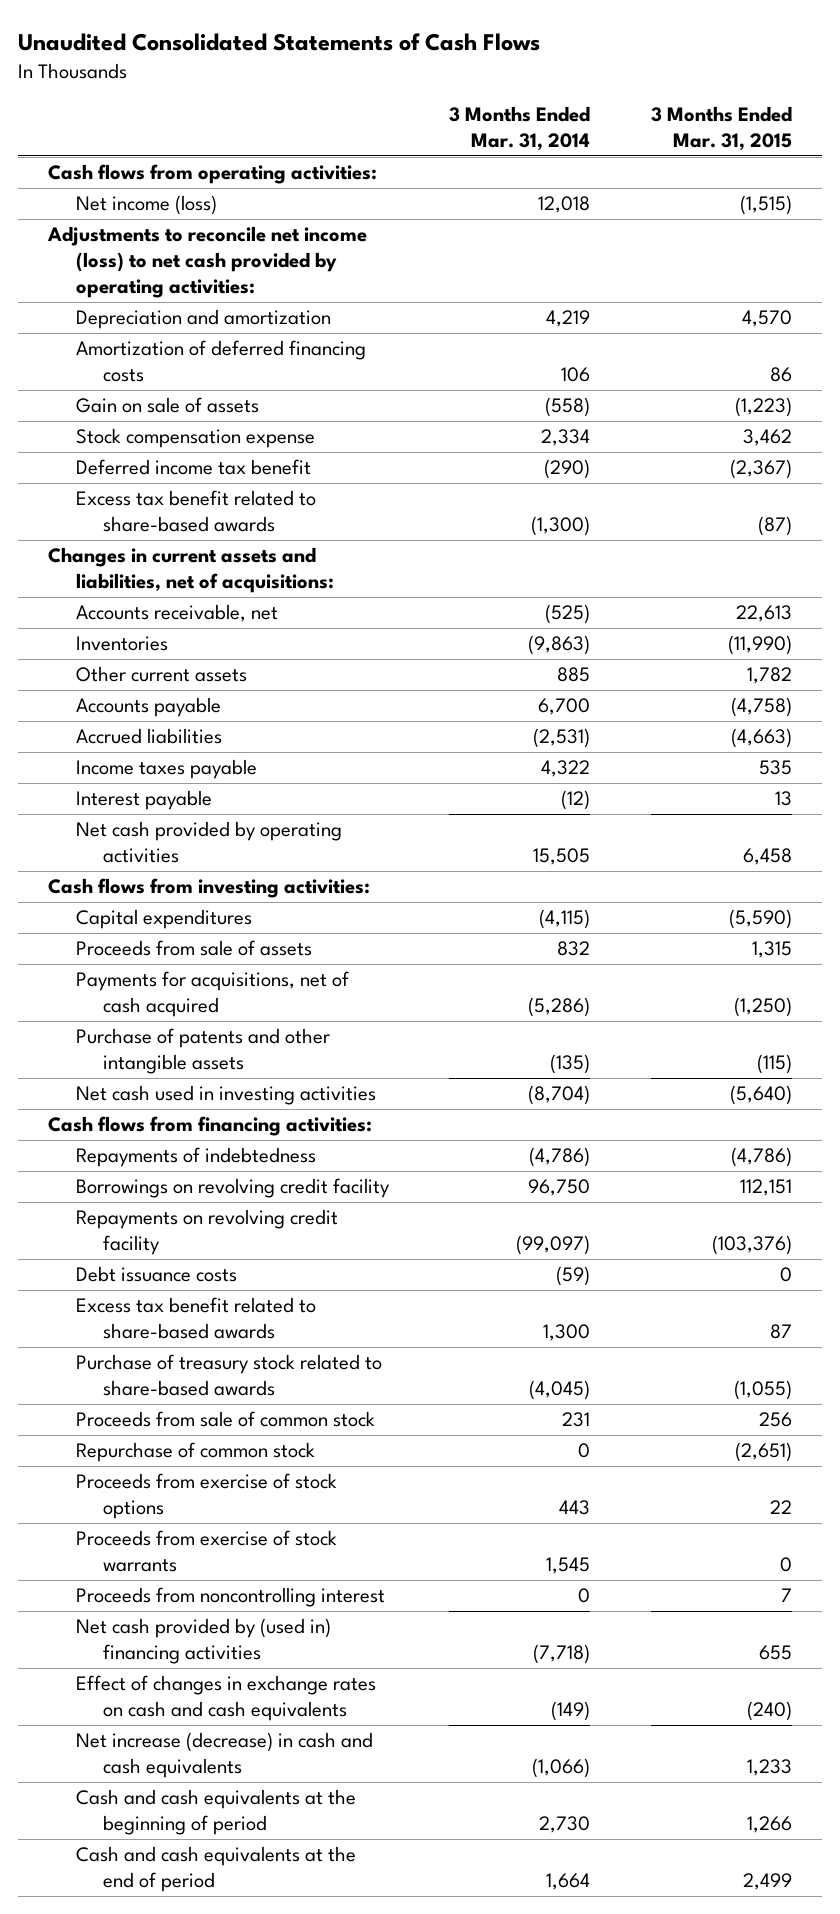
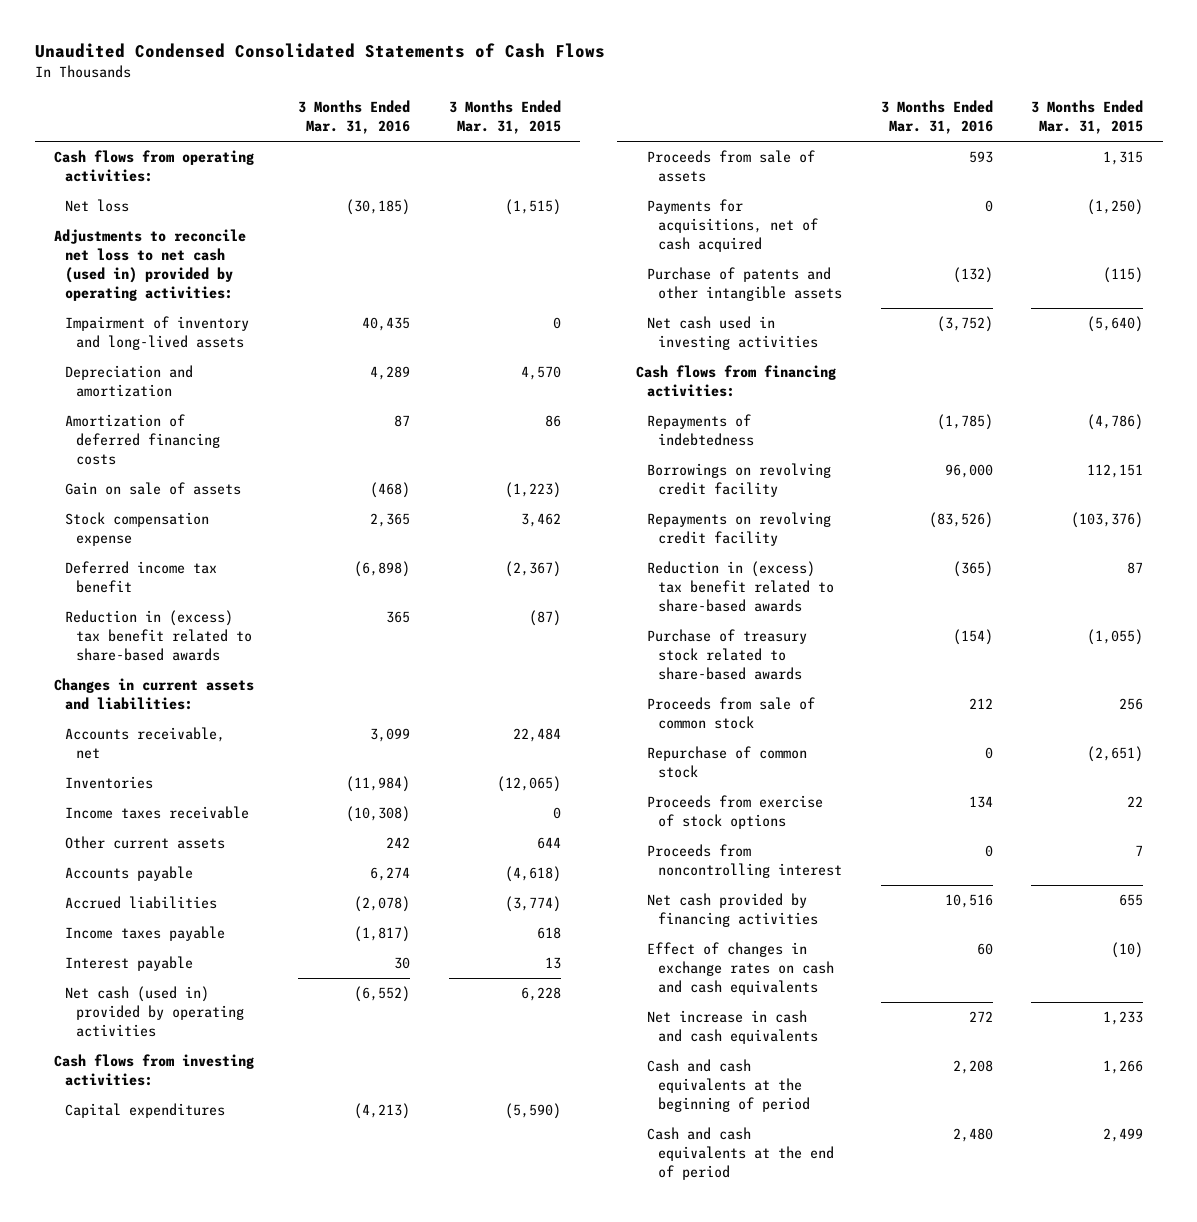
[18,33,541,52] Unaudited Consolidated Statements of Cash Flows -> [34,43,605,59] Unaudited Condensed Consolidated Statements of Cash Flows
[449,106,591,152] 3 Months Ended Mar. 31, 2014 -> none
none -> [298,100,411,135] 3 Months Ended Mar. 31, 2016
[75,195,217,216] Net income (loss) -> [64,199,129,213] Net loss
[47,226,368,299] Adjustments to reconcile net income (loss) to net cash provided by operating activities: -> [54,229,247,302] Adjustments to reconcile net loss to net cash (used in) provided by operating activities:
none -> [64,316,249,351] Impairment of inventory and long-lived assets
[75,490,316,533] Excess tax benefit related to share-based awards -> [64,610,252,662] Reduction in (excess) tax benefit related to share-based awards
[48,547,334,594] Changes in current assets and liabilities, net of acquisitions: -> [54,678,255,711] Changes in current assets and liabilities:
[735,605,792,623] 22,613 -> [513,728,562,743] 22,484
[727,635,792,656] (11,990) -> [497,776,562,793] (12,065)
none -> [64,806,249,820] Income taxes receivable
[746,667,792,685] 1,782 -> [537,837,562,850] 644
[730,697,792,718] (4,758) -> [505,866,562,883] (4,618)
[730,728,792,749] (4,663) -> [505,896,562,913] (3,774)
[758,760,792,776] 535 -> [537,927,562,940] 618
[75,821,342,864] Net cash provided by operating activities -> [64,986,244,1038] Net cash (used in) provided by operating activities
[742,848,792,866] 6,458 -> [521,987,562,1002] 6,228
[75,1266,237,1283] Debt issuance costs -> none
[75,1297,316,1340] Excess tax benefit related to share-based awards -> [647,561,834,613] Reduction in (excess) tax benefit related to share-based awards
[75,1530,337,1573] Proceeds from exercise of stock warrants -> none
[75,1618,331,1665] Net cash provided by (used in) financing activities -> [647,893,818,928] Net cash provided by financing activities
[746,1701,792,1722] (240) -> [1111,942,1144,959] (10)
[75,1732,373,1779] Net increase (decrease) in cash and cash equivalents -> [647,1010,818,1045] Net increase in cash and cash equivalents

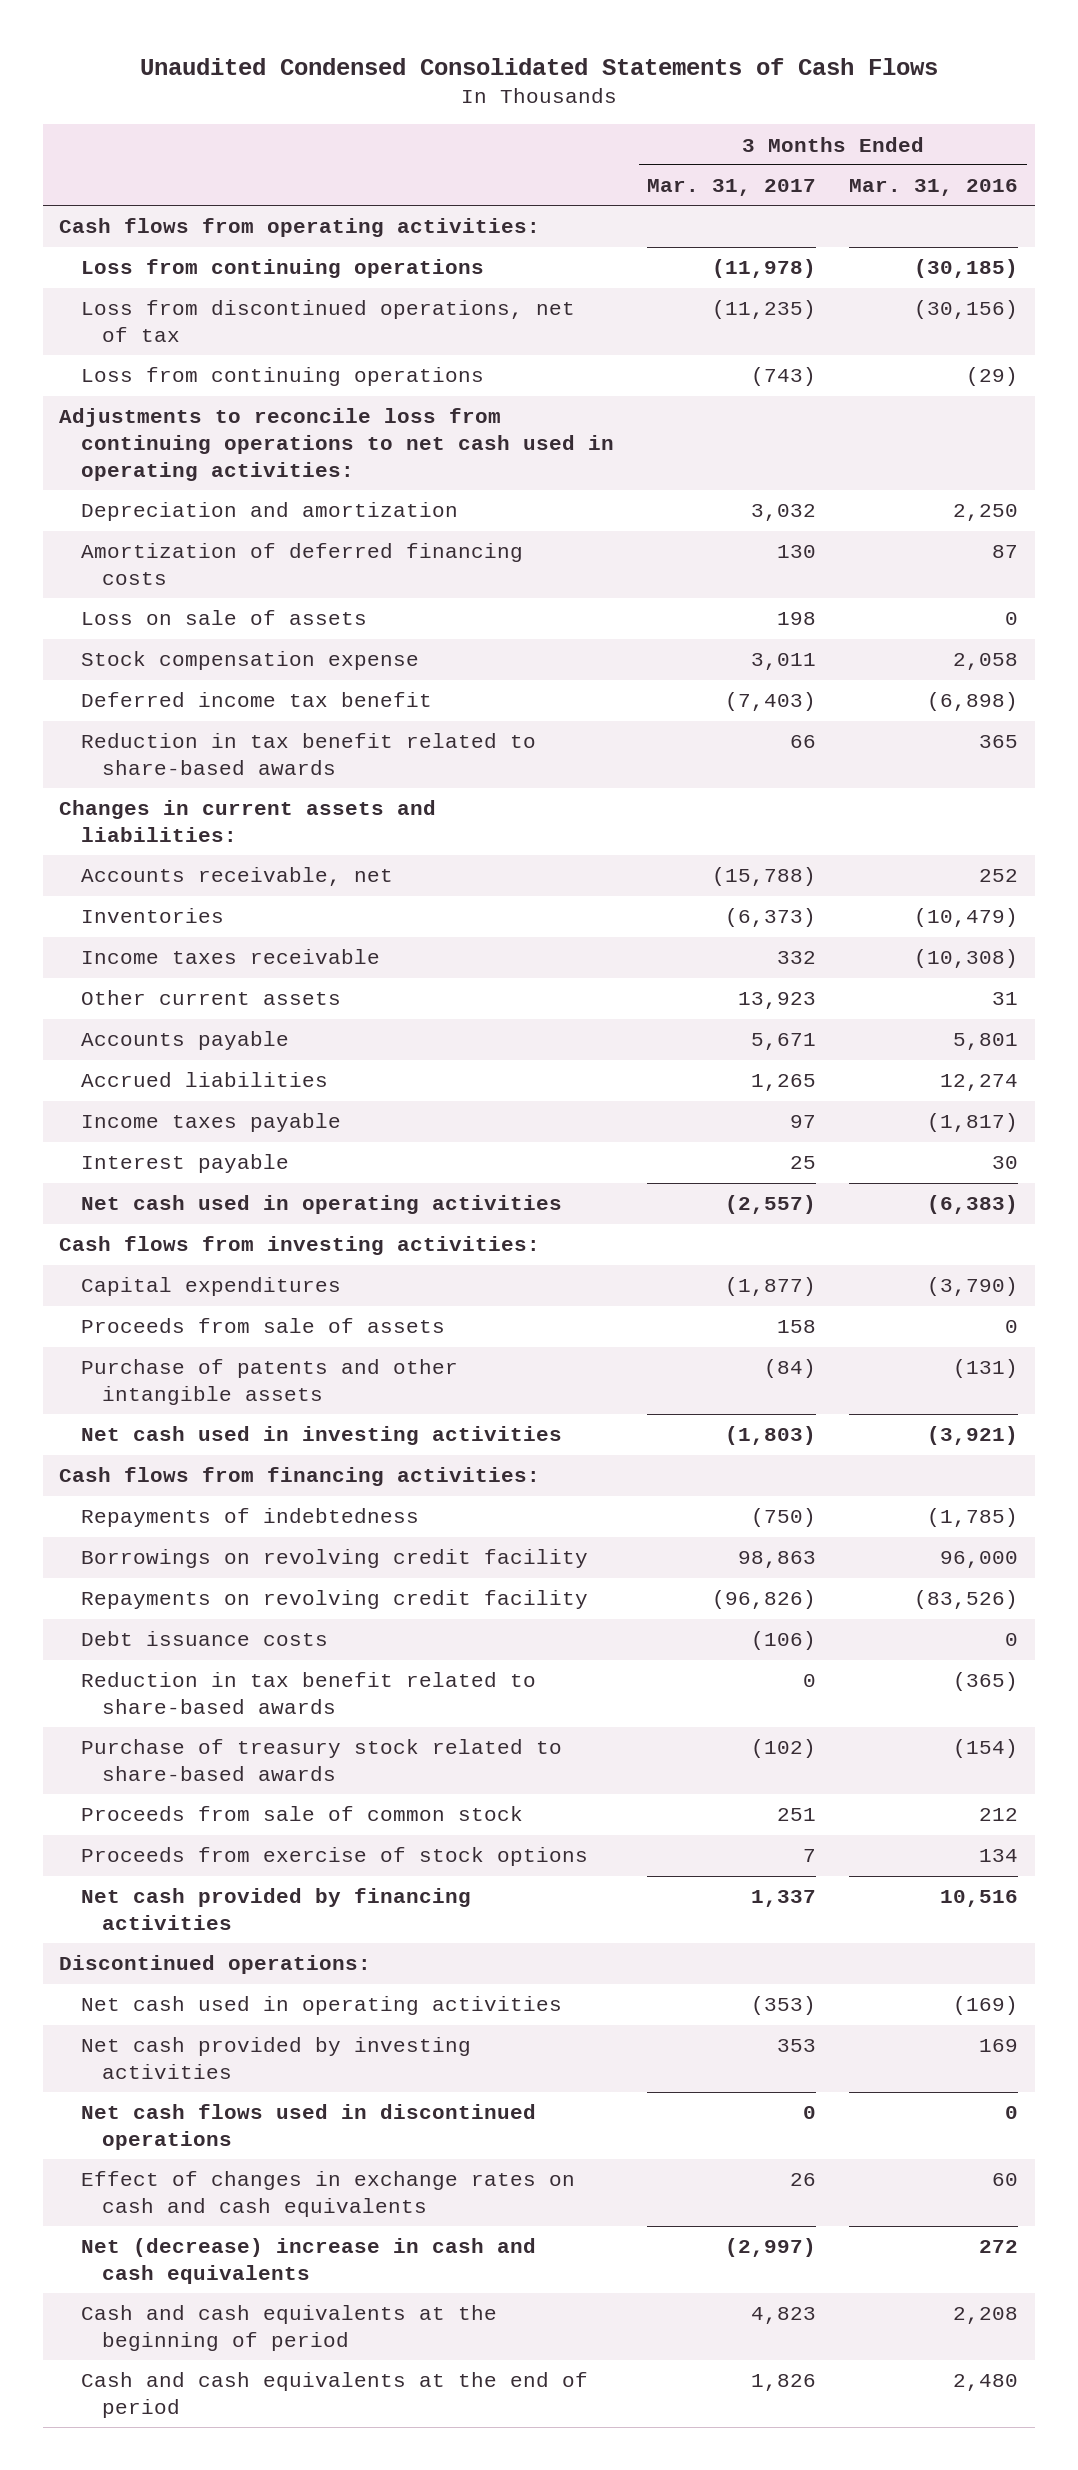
[449,100,562,135] 3 Months Ended Mar. 31, 2015 -> none
none -> [647,179,817,197] Mar. 31, 2017
[64,316,249,351] Impairment of inventory and long-lived assets -> none
[64,199,129,213] Net loss -> [80,259,484,279] Loss from continuing operations
none -> [80,300,575,343] Loss from discontinued operations, net of tax
none -> [80,367,484,387] Loss from continuing operations
[54,229,247,302] Adjustments to reconcile net loss to net cash (used in) provided by operating activities: -> [59,408,614,482] Adjustments to reconcile loss from continuing operations to net cash used in operating activities:
[370,366,411,381] 4,289 -> [953,504,1019,522] 2,250
[64,482,241,496] Gain on sale of assets -> [80,610,367,626] Loss on sale of assets
[370,482,411,499] (468) -> [1005,612,1019,626] 0
[370,513,411,528] 2,365 -> [953,653,1019,671] 2,058
[64,610,252,662] Reduction in (excess) tax benefit related to share-based awards -> [80,733,536,776] Reduction in tax benefit related to share-based awards
[370,728,411,743] 3,099 -> [979,869,1019,883] 252
[346,776,411,793] (11,984) -> [914,908,1019,928] (10,479)
[386,837,411,849] 242 -> [992,992,1019,1006] 31
[370,867,411,882] 6,274 -> [953,1033,1019,1051] 5,801
[354,896,411,913] (2,078) -> [940,1074,1019,1092] 12,274
[64,986,244,1038] Net cash (used in) provided by operating activities -> [80,1195,562,1215] Net cash used in operating activities
[354,986,411,1003] (6,552) -> [927,1195,1019,1215] (6,383)
[647,199,818,253] Payments for acquisitions, net of cash acquired -> none
[354,1103,411,1120] (4,213) -> [927,1277,1019,1297] (3,790)
[968,151,993,164] 593 -> [1005,1320,1019,1334] 0
[952,267,993,284] (132) -> [953,1359,1019,1379] (131)
[936,316,993,333] (3,752) -> [927,1426,1019,1446] (3,921)
none -> [80,1631,328,1647] Debt issuance costs
[647,561,834,613] Reduction in (excess) tax benefit related to share-based awards -> [80,1672,536,1715] Reduction in tax benefit related to share-based awards
[647,746,808,779] Repurchase of common stock -> none
[647,844,842,879] Proceeds from noncontrolling interest -> none
none -> [59,1955,372,1975] Discontinued operations:
none -> [80,1996,562,2016] Net cash used in operating activities
none -> [80,2037,471,2080] Net cash provided by investing activities
none -> [80,2104,536,2151] Net cash flows used in discontinued operations
[647,1010,818,1045] Net increase in cash and cash equivalents -> [80,2238,536,2285] Net (decrease) increase in cash and cash equivalents

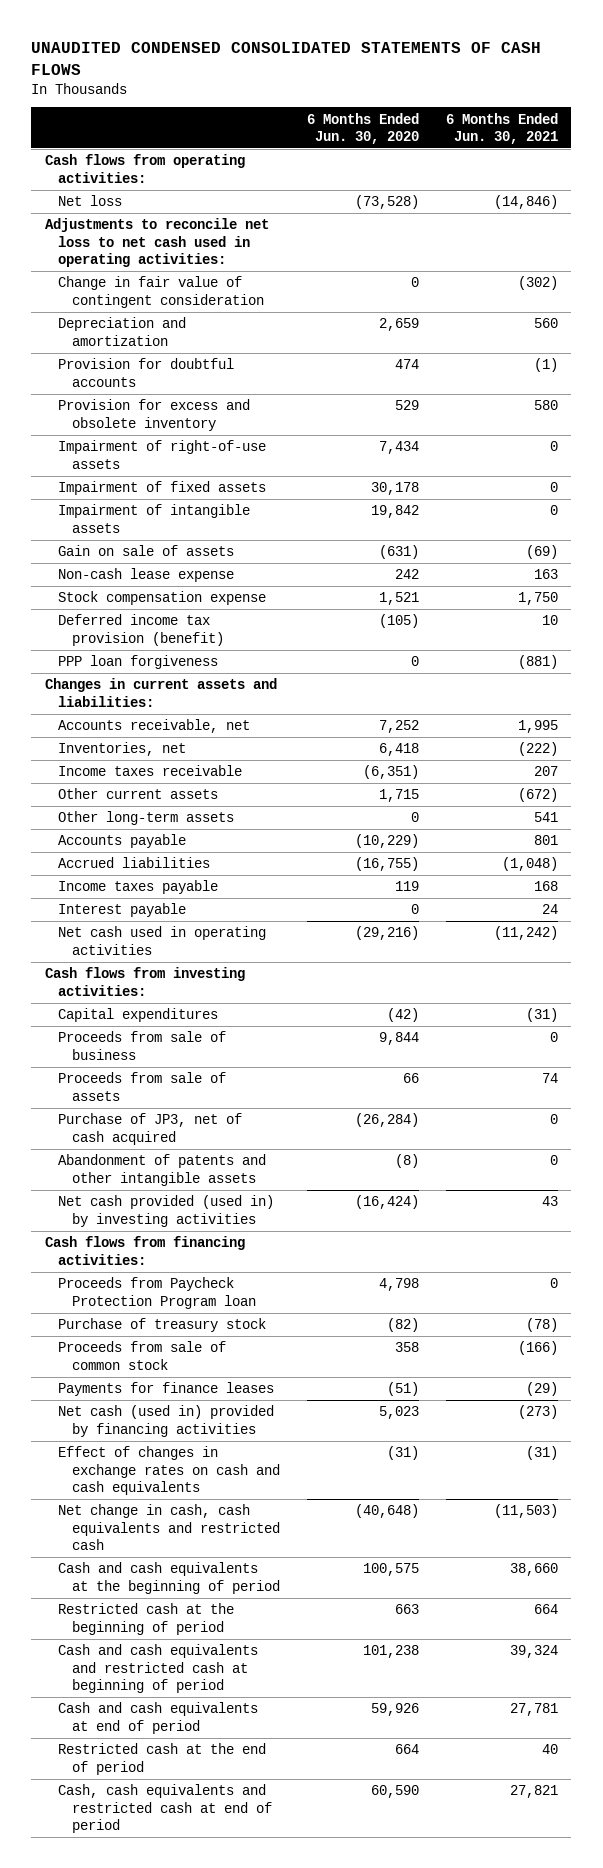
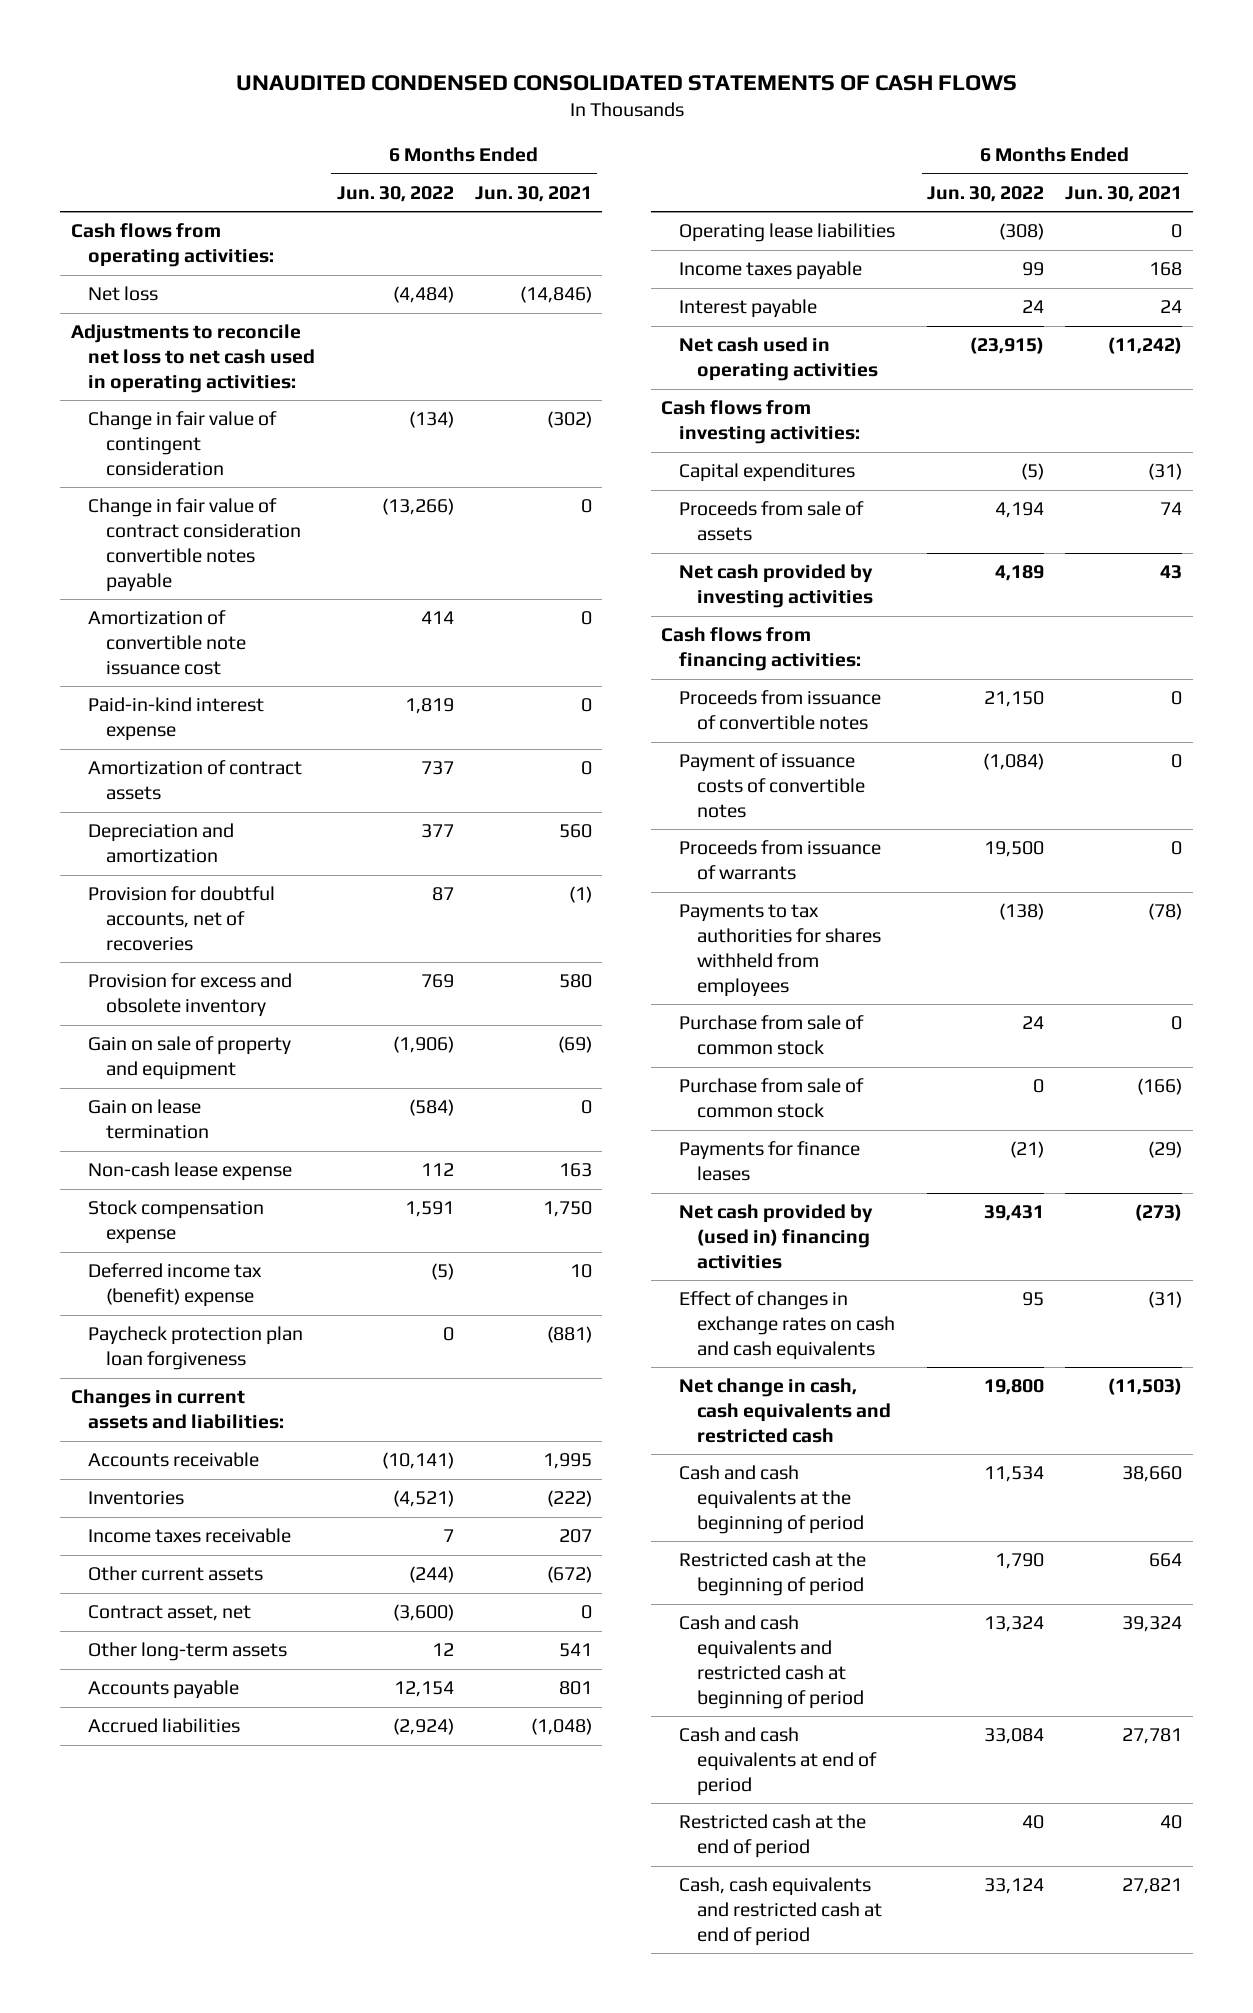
[306,112,419,145] 6 Months Ended Jun. 30, 2020 -> none
none -> [336,185,454,202] Jun. 30, 2022
none -> [88,498,301,592] Change in fair value of contract consideration convertible notes payable
none -> [88,610,246,675] Amortization of convertible note issuance cost
none -> [88,697,265,742] Paid-in-kind interest expense
none -> [88,760,303,801] Amortization of contract assets
[58,358,235,387] Provision for doubtful accounts -> [88,886,276,951] Provision for doubtful accounts, net of recoveries
[58,440,267,469] Impairment of right-of-use assets -> none
[58,481,267,496] Impairment of fixed assets -> none
[58,504,251,533] Impairment of intangible assets -> none
[58,545,235,557] Gain on sale of assets -> [88,1036,292,1081] Gain on sale of property and equipment
none -> [88,1099,209,1140] Gain on lease termination
[58,614,224,646] Deferred income tax provision (benefit) -> [88,1263,263,1308] Deferred income tax (benefit) expense
[58,655,219,670] PPP loan forgiveness -> [88,1326,304,1371] Paycheck protection plan loan forgiveness
[58,719,251,734] Accounts receivable, net -> [88,1452,260,1468] Accounts receivable
[58,742,187,757] Inventories, net -> [88,1491,185,1506] Inventories
none -> [88,1605,252,1622] Contract asset, net
none -> [678,223,895,243] Operating lease liabilities
[58,1031,227,1060] Proceeds from sale of business -> none
[58,1113,243,1145] Purchase of JP3, net of cash acquired -> none
[58,1154,267,1186] Abandonment of patents and other intangible assets -> none
[58,1195,275,1227] Net cash provided (used in) by investing activities -> [678,564,873,609] Net cash provided by investing activities
[58,1318,267,1333] Purchase of treasury stock -> none
[58,1277,256,1309] Proceeds from Paycheck Protection Program loan -> [678,690,881,731] Proceeds from issuance of convertible notes
none -> [678,753,865,818] Payment of issuance costs of convertible notes
none -> [678,840,881,881] Proceeds from issuance of warrants
none -> [678,904,881,997] Payments to tax authorities for shares withheld from employees
[58,1341,227,1370] Proceeds from sale of common stock -> [678,1015,864,1056] Purchase from sale of common stock
[517,1341,558,1356] (166) -> [1171,1016,1183,1031] 0
none -> [678,1078,864,1119] Purchase from sale of common stock
[58,1405,275,1437] Net cash (used in) provided by financing activities -> [678,1204,873,1269] Net cash provided by (used in) financing activities

